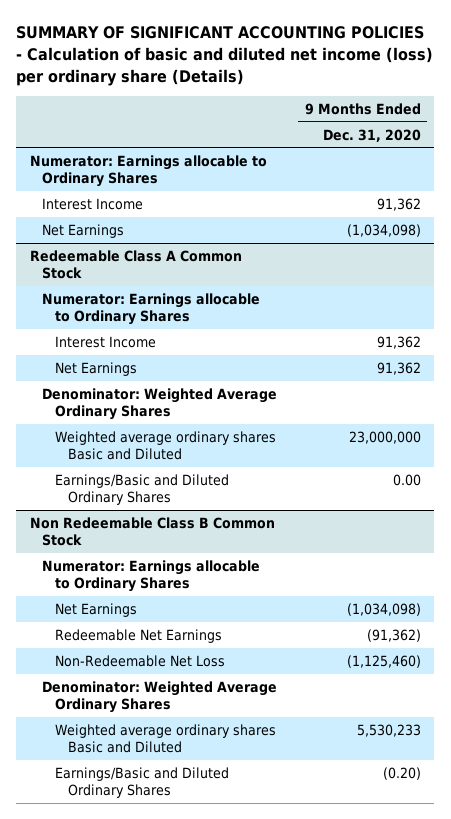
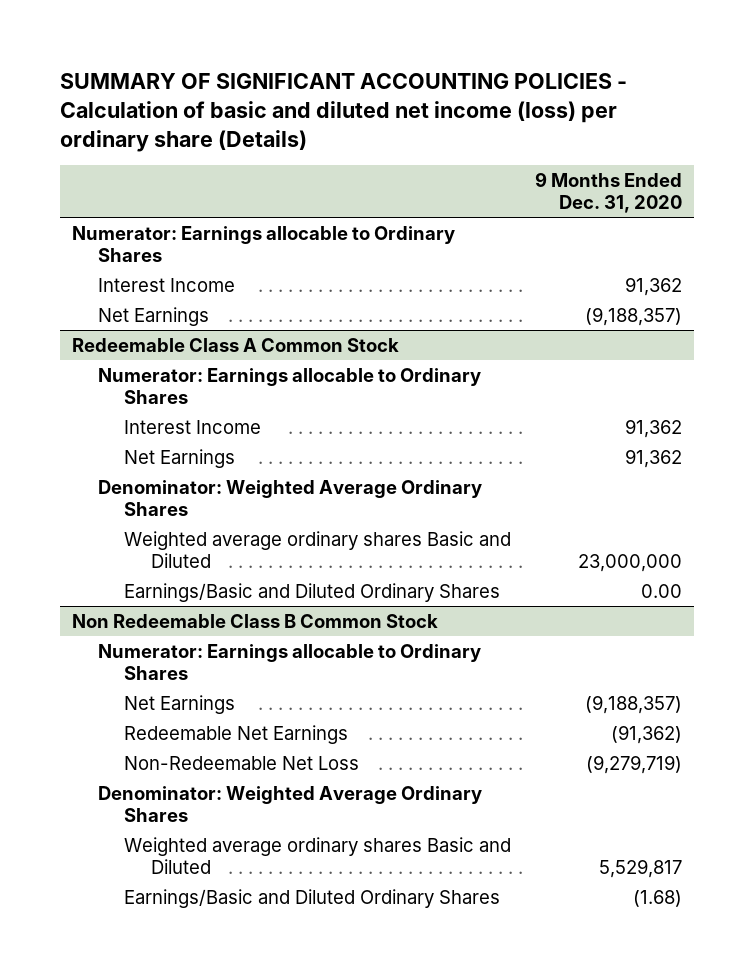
[346,223,421,237] (1,034,098) -> [585,306,683,326] (9,188,357)
[346,602,421,616] (1,034,098) -> [585,694,683,714] (9,188,357)
[346,654,421,668] (1,125,460) -> [586,754,683,774] (9,279,719)
[356,723,421,737] 5,530,233 -> [599,858,683,878] 5,529,817
[382,766,421,780] (0.20) -> [633,889,683,907] (1.68)

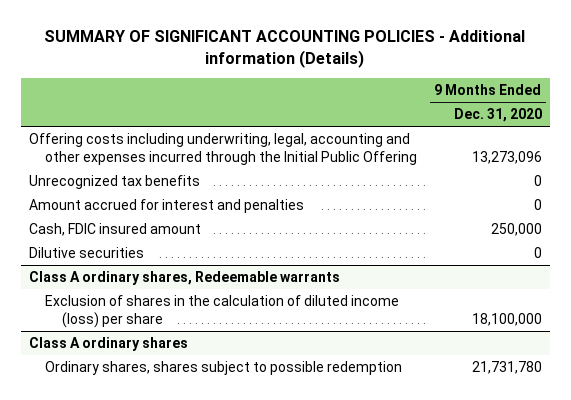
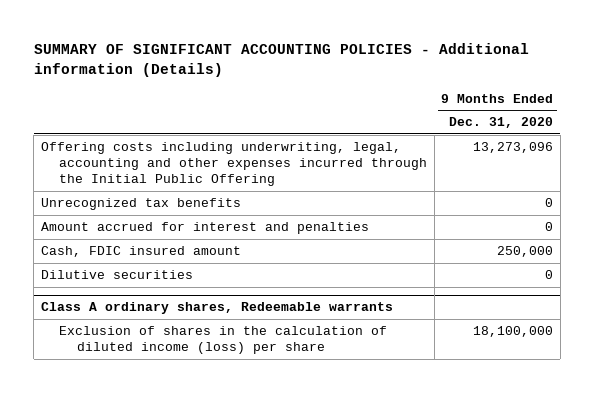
[29,336,189,351] Class A ordinary shares -> none
[45,360,403,375] Ordinary shares, shares subject to possible redemption -> none

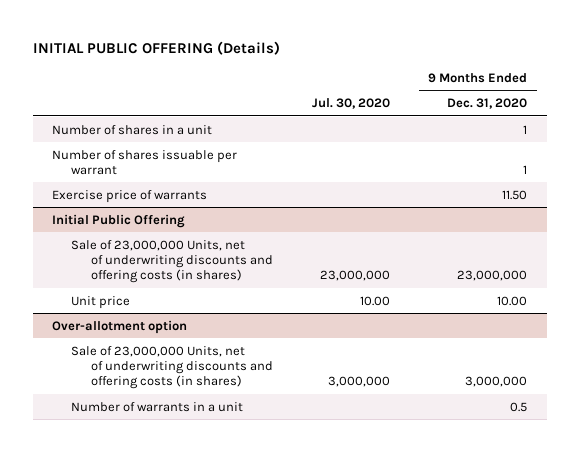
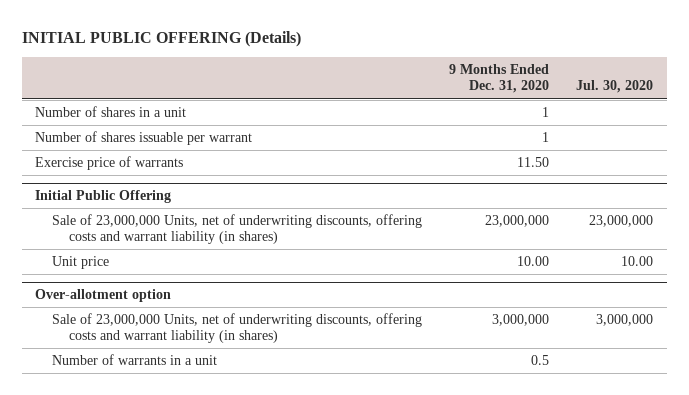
[71,239,273,284] Sale of 23,000,000 Units, net of underwriting discounts and offering costs (in shares) -> [52,214,423,245] Sale of 23,000,000 Units, net of underwriting discounts, offering costs and warrant liability (in shares)
[71,345,273,390] Sale of 23,000,000 Units, net of underwriting discounts and offering costs (in shares) -> [52,313,423,344] Sale of 23,000,000 Units, net of underwriting discounts, offering costs and warrant liability (in shares)

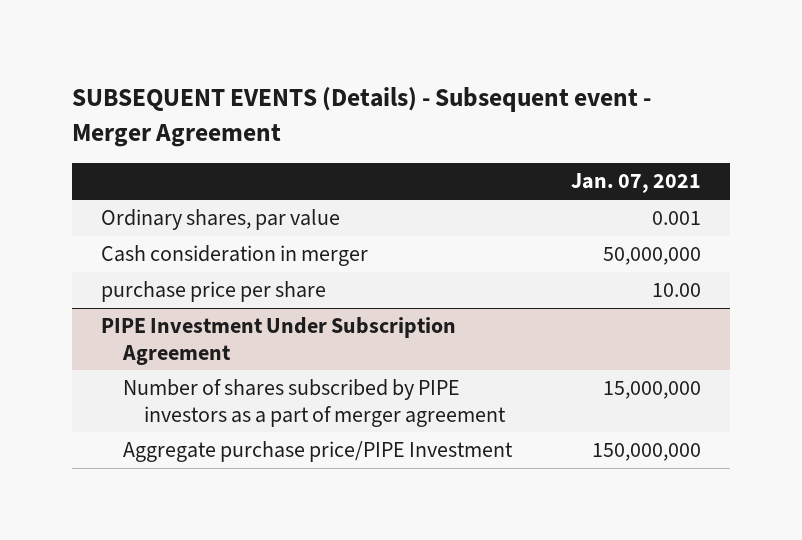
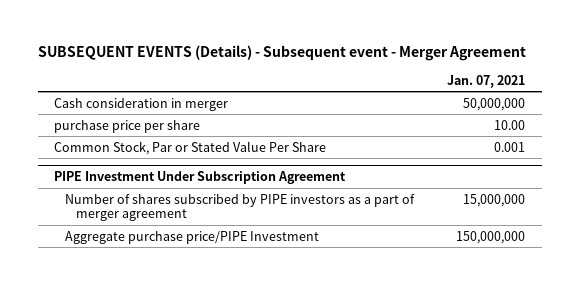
[101,209,341,231] Ordinary shares, par value -> none
none -> [54,140,327,155] Common Stock, Par or Stated Value Per Share

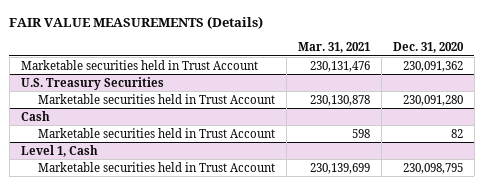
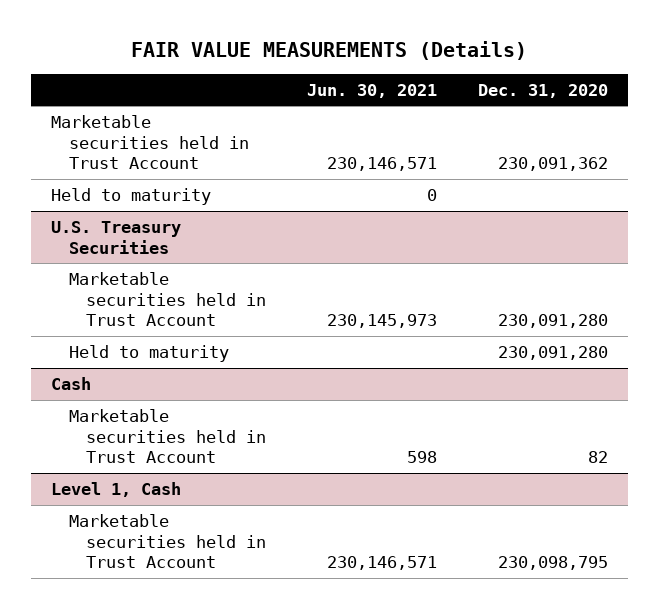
[297,42,370,54] Mar. 31, 2021 -> none
none -> [306,83,437,98] Jun. 30, 2021
none -> [51,187,212,205] Held to maturity
none -> [68,344,229,362] Held to maturity

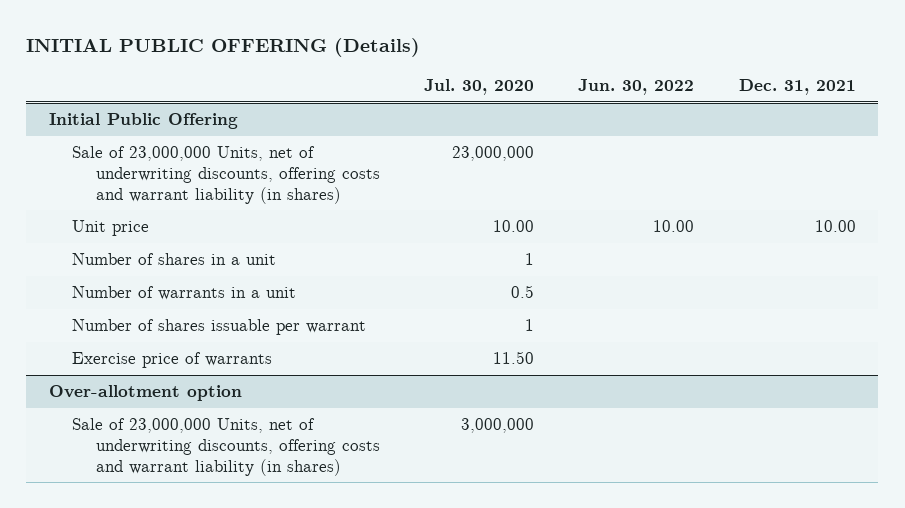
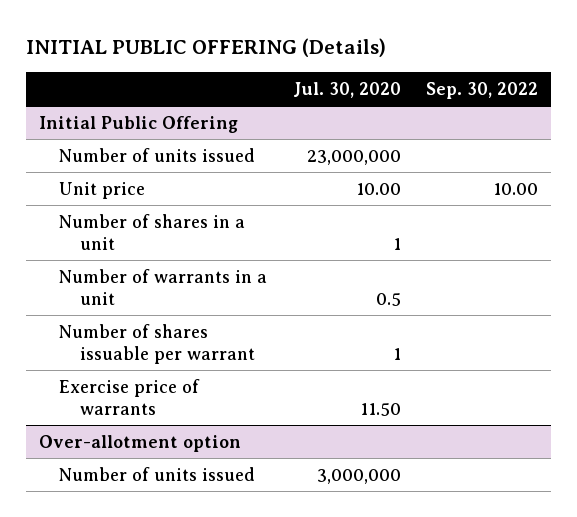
[578,79,695,96] Jun. 30, 2022 -> none
[738,79,856,96] Dec. 31, 2021 -> none
none -> [426,81,539,99] Sep. 30, 2022
[72,146,380,204] Sale of 23,000,000 Units, net of underwriting discounts, offering costs and warrant liability (in shares) -> [59,147,256,162] Number of units issued
[72,418,380,476] Sale of 23,000,000 Units, net of underwriting discounts, offering costs and warrant liability (in shares) -> [59,466,256,481] Number of units issued

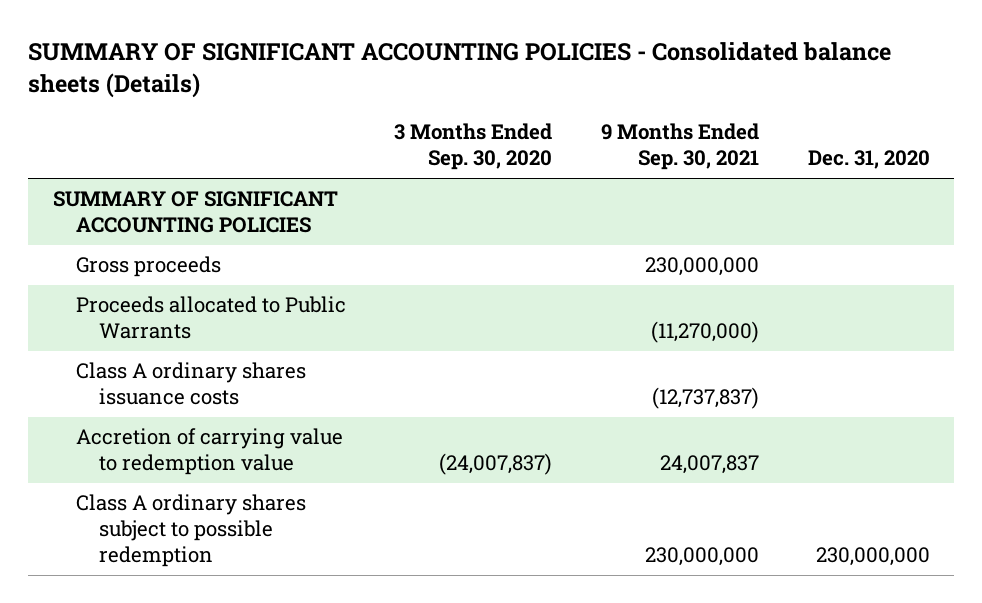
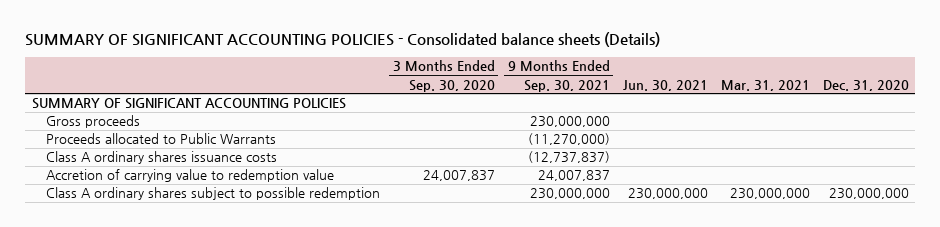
none -> [622,79,708,91] Jun. 30, 2021
none -> [720,79,810,91] Mar. 31, 2021
[439,453,553,476] (24,007,837) -> [422,170,495,182] 24,007,837

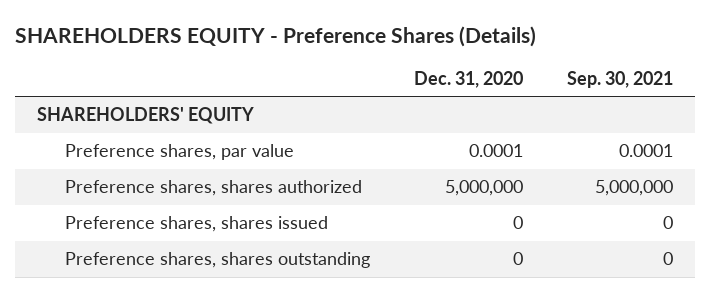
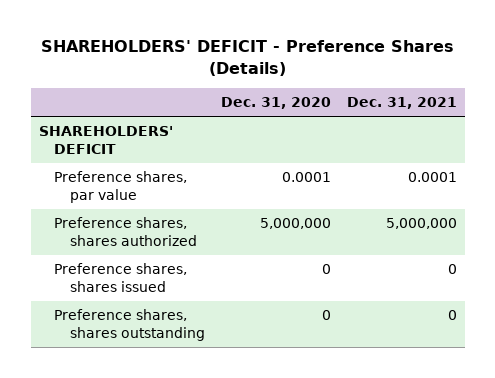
[15,25,537,47] SHAREHOLDERS EQUITY - Preference Shares (Details) -> [40,40,454,76] SHAREHOLDERS' DEFICIT - Preference Shares (Details)
[566,70,673,88] Sep. 30, 2021 -> none
none -> [346,97,457,110] Dec. 31, 2021
[37,107,255,125] SHAREHOLDERS' EQUITY -> [38,126,173,155] SHAREHOLDERS' DEFICIT

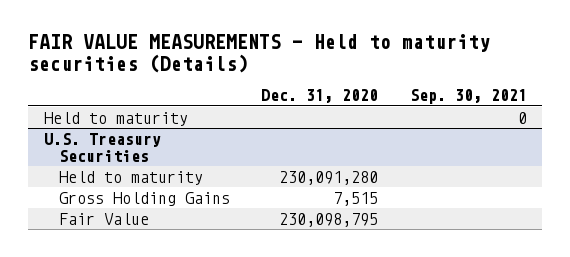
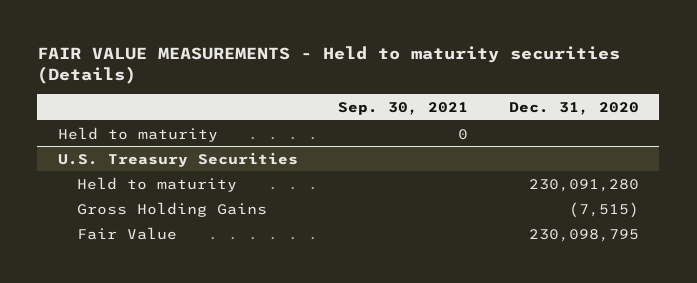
[333,192,379,207] 7,515 -> [568,201,639,218] (7,515)

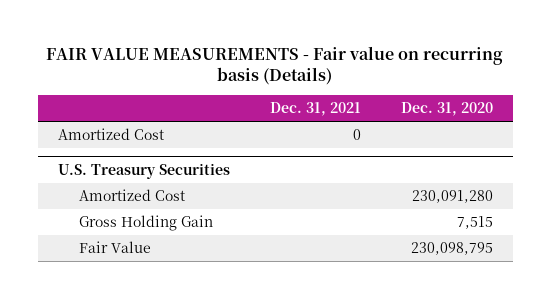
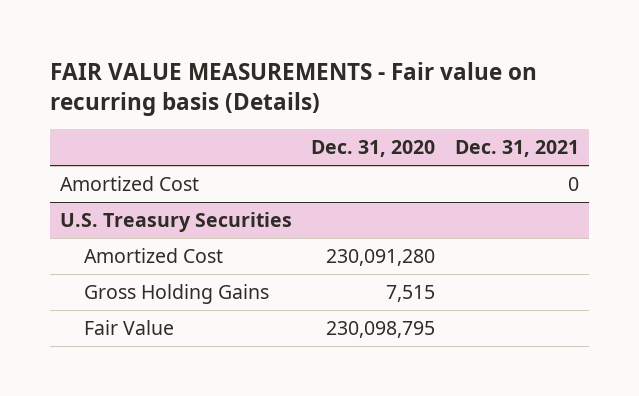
[78,215,213,232] Gross Holding Gain -> [84,283,270,304] Gross Holding Gains

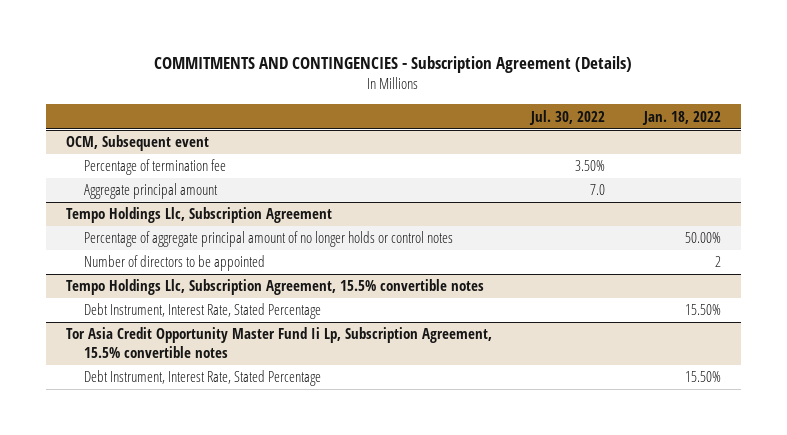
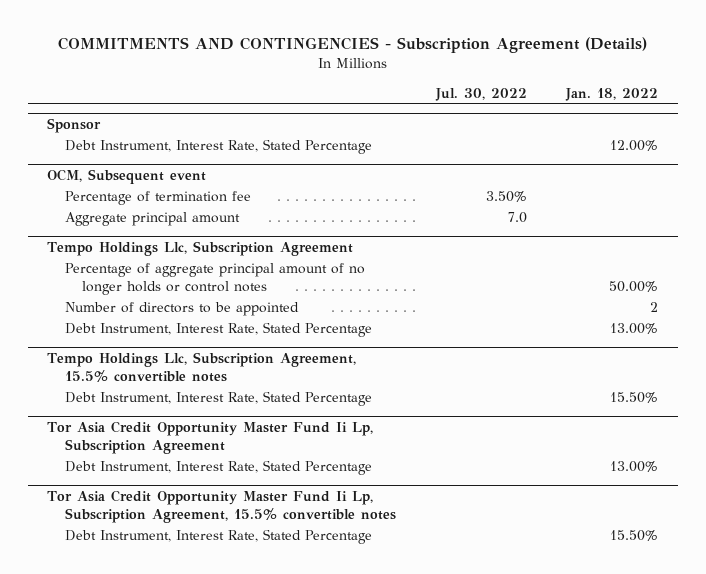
none -> [47,118,102,134] Sponsor
none -> [64,139,372,155] Debt Instrument, Interest Rate, Stated Percentage
none -> [64,322,372,338] Debt Instrument, Interest Rate, Stated Percentage
none -> [47,421,374,454] Tor Asia Credit Opportunity Master Fund Ii Lp, Subscription Agreement
none -> [64,460,372,476] Debt Instrument, Interest Rate, Stated Percentage

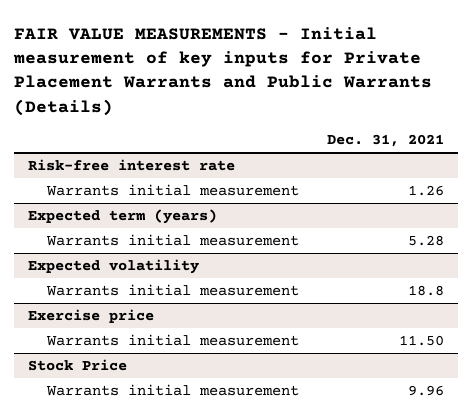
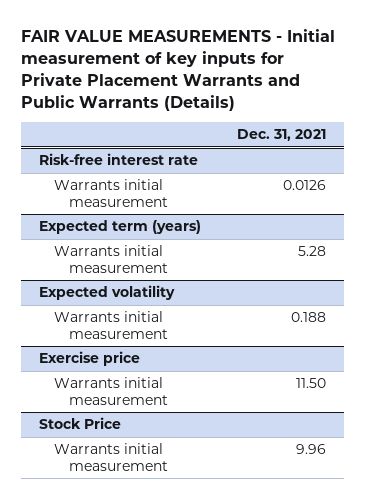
[408,184,445,196] 1.26 -> [283,180,327,191] 0.0126
[408,284,445,296] 18.8 -> [291,312,327,323] 0.188

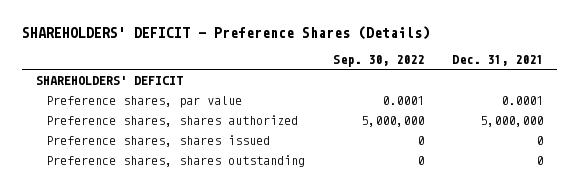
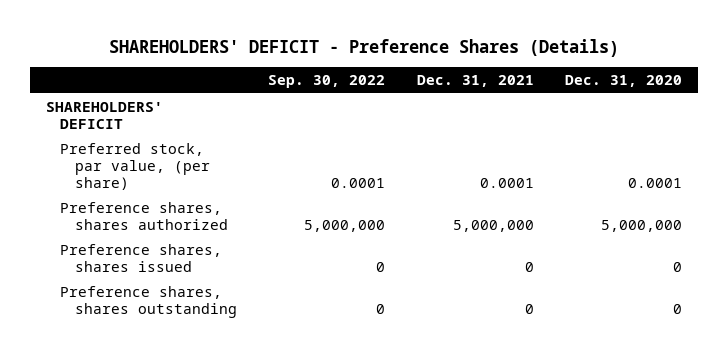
none -> [565,75,683,88] Dec. 31, 2020
[46,96,243,109] Preference shares, par value -> [60,143,210,190] Preferred stock, par value, (per share)

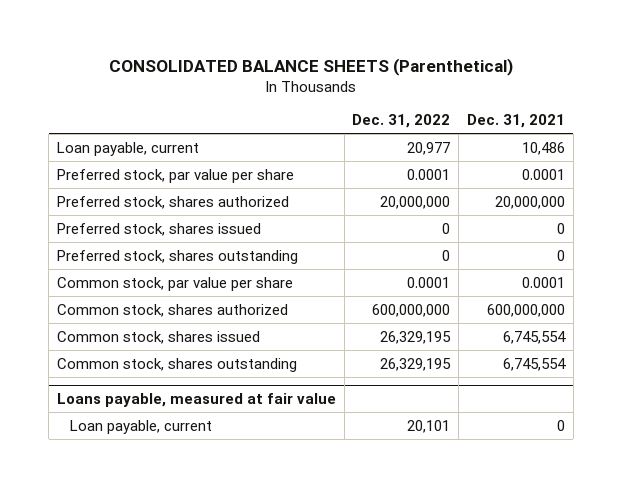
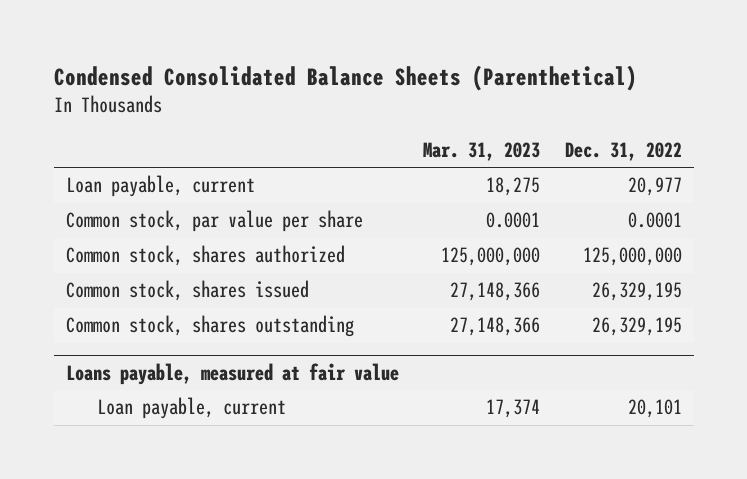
[108,57,513,76] CONSOLIDATED BALANCE SHEETS (Parenthetical) -> [53,65,637,92] Condensed Consolidated Balance Sheets (Parenthetical)
[466,114,565,129] Dec. 31, 2021 -> none
none -> [423,142,541,162] Mar. 31, 2023
[57,168,295,183] Preferred stock, par value per share -> none
[57,195,290,209] Preferred stock, shares authorized -> none
[57,222,262,236] Preferred stock, shares issued -> none
[57,249,299,264] Preferred stock, shares outstanding -> none
[372,303,451,317] 600,000,000 -> [582,247,682,267] 125,000,000

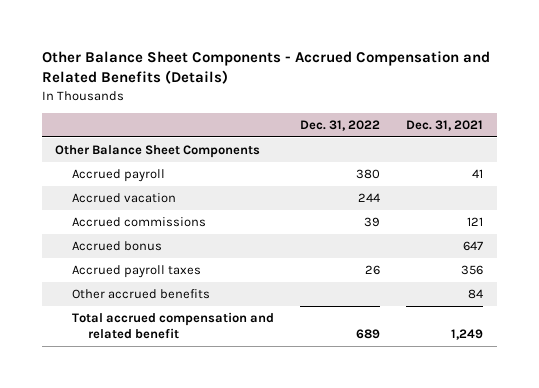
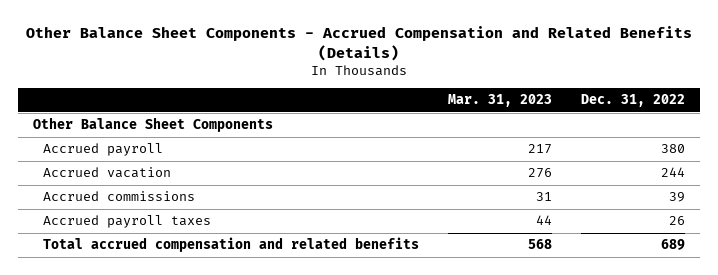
[406,119,484,131] Dec. 31, 2021 -> none
none -> [448,94,553,108] Mar. 31, 2023
[71,241,162,252] Accrued bonus -> none
[71,289,210,300] Other accrued benefits -> none
[71,312,274,340] Total accrued compensation and related benefit -> [43,237,420,253] Total accrued compensation and related benefits

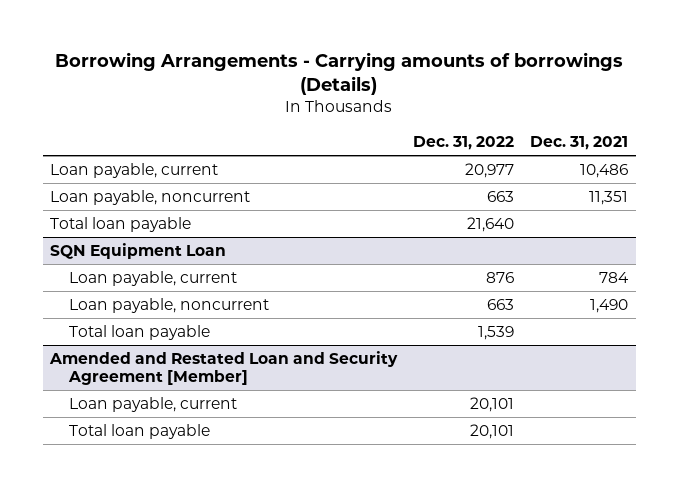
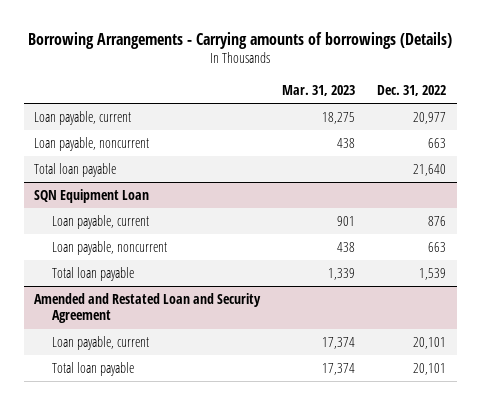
[530,135,629,150] Dec. 31, 2021 -> none
none -> [282,85,356,97] Mar. 31, 2023
[49,351,399,386] Amended and Restated Loan and Security Agreement [Member] -> [34,293,262,324] Amended and Restated Loan and Security Agreement

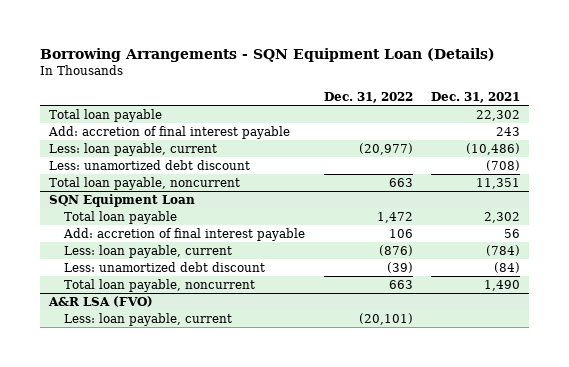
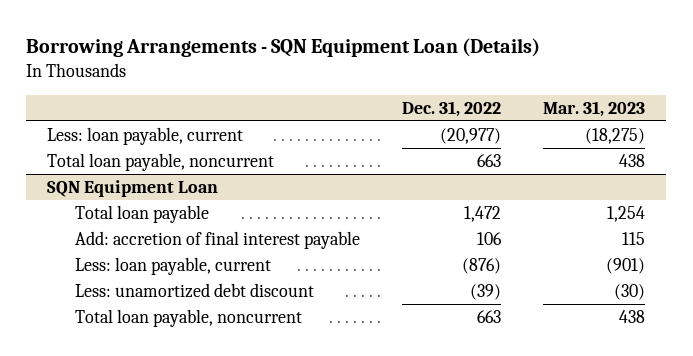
[430,91,520,103] Dec. 31, 2021 -> none
none -> [543,100,646,117] Mar. 31, 2023
[49,109,163,123] Total loan payable -> none
[48,126,291,140] Add: accretion of final interest payable -> none
[49,160,251,171] Less: unamortized debt discount -> none
[48,296,154,308] A&R LSA (FVO) -> none
[64,313,233,327] Less: loan payable, current -> none

